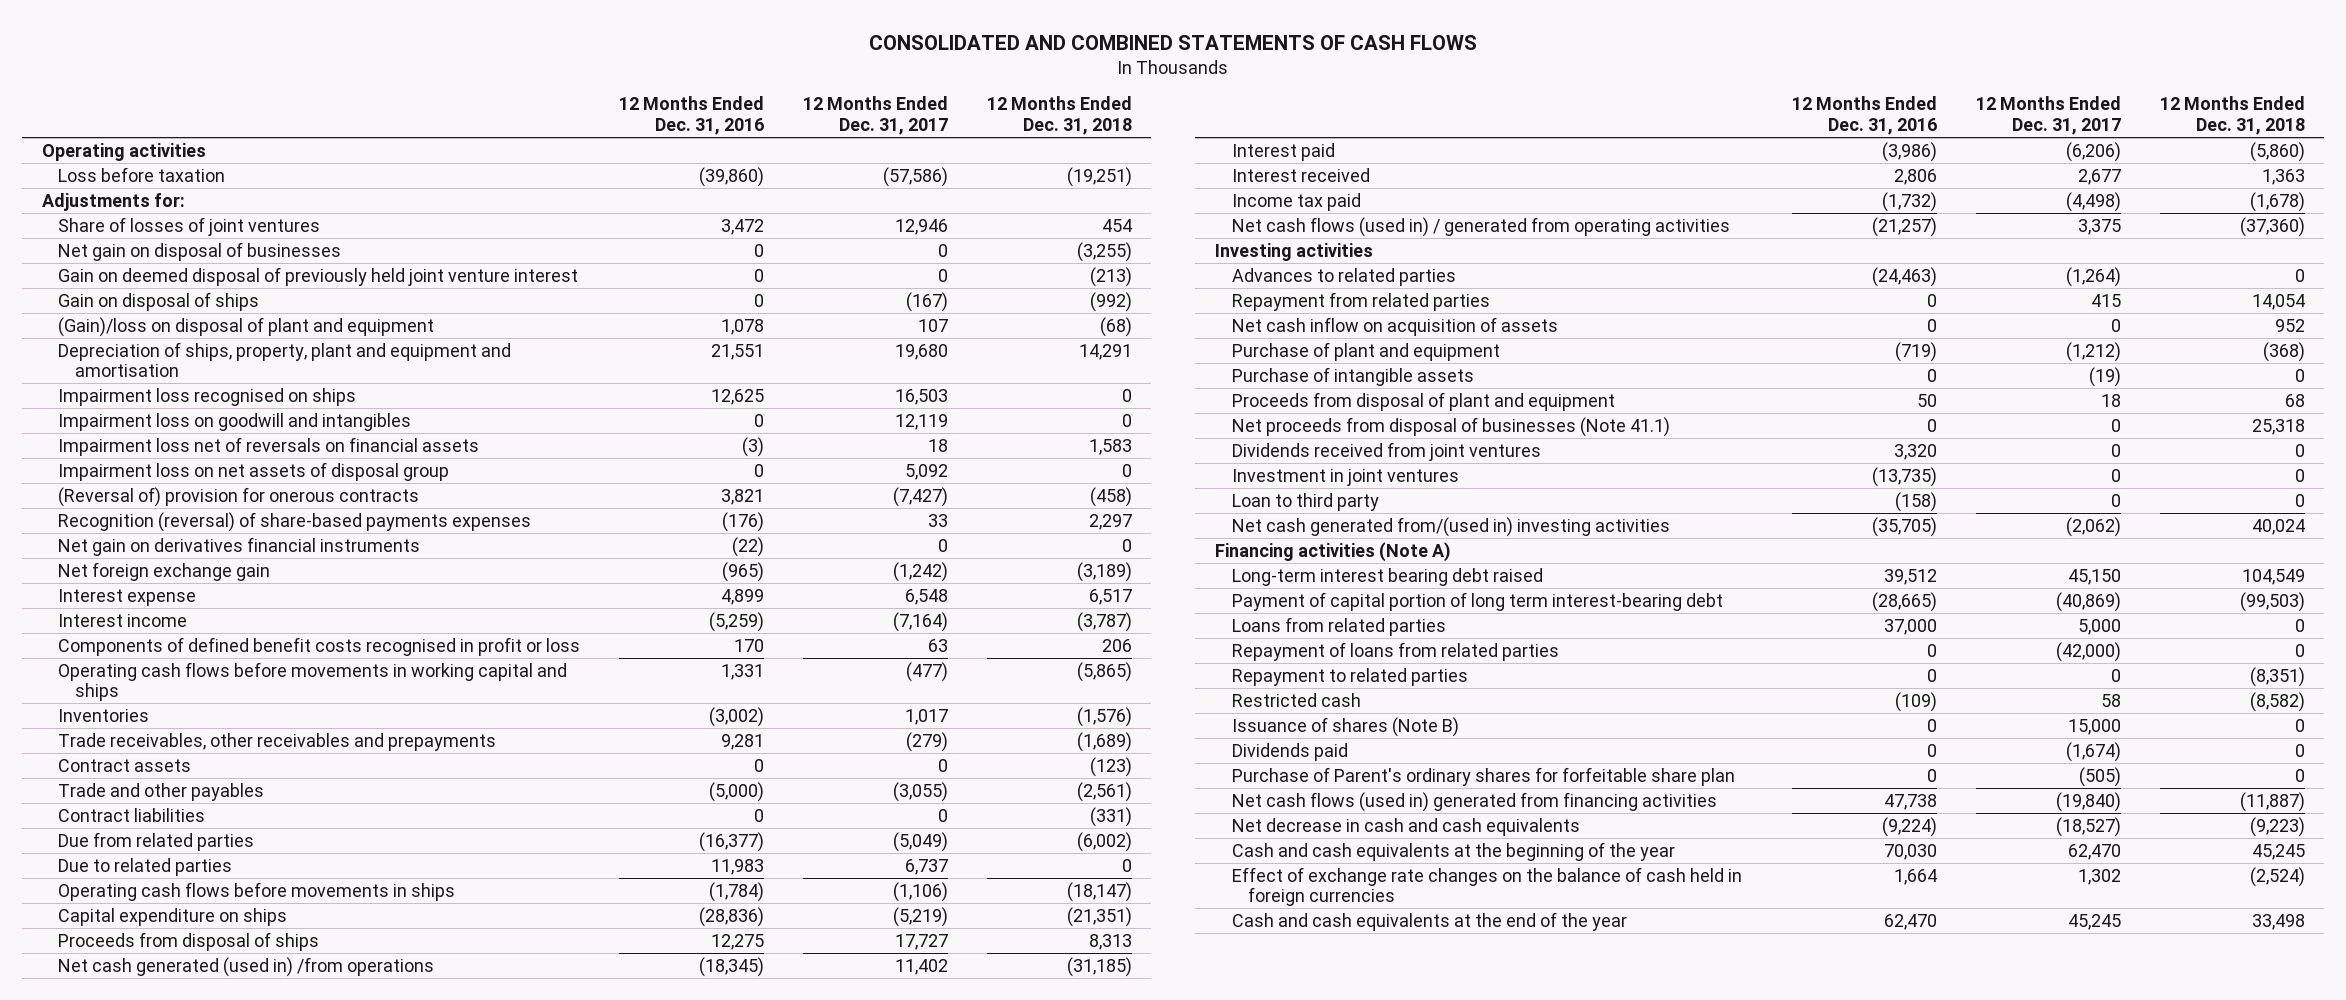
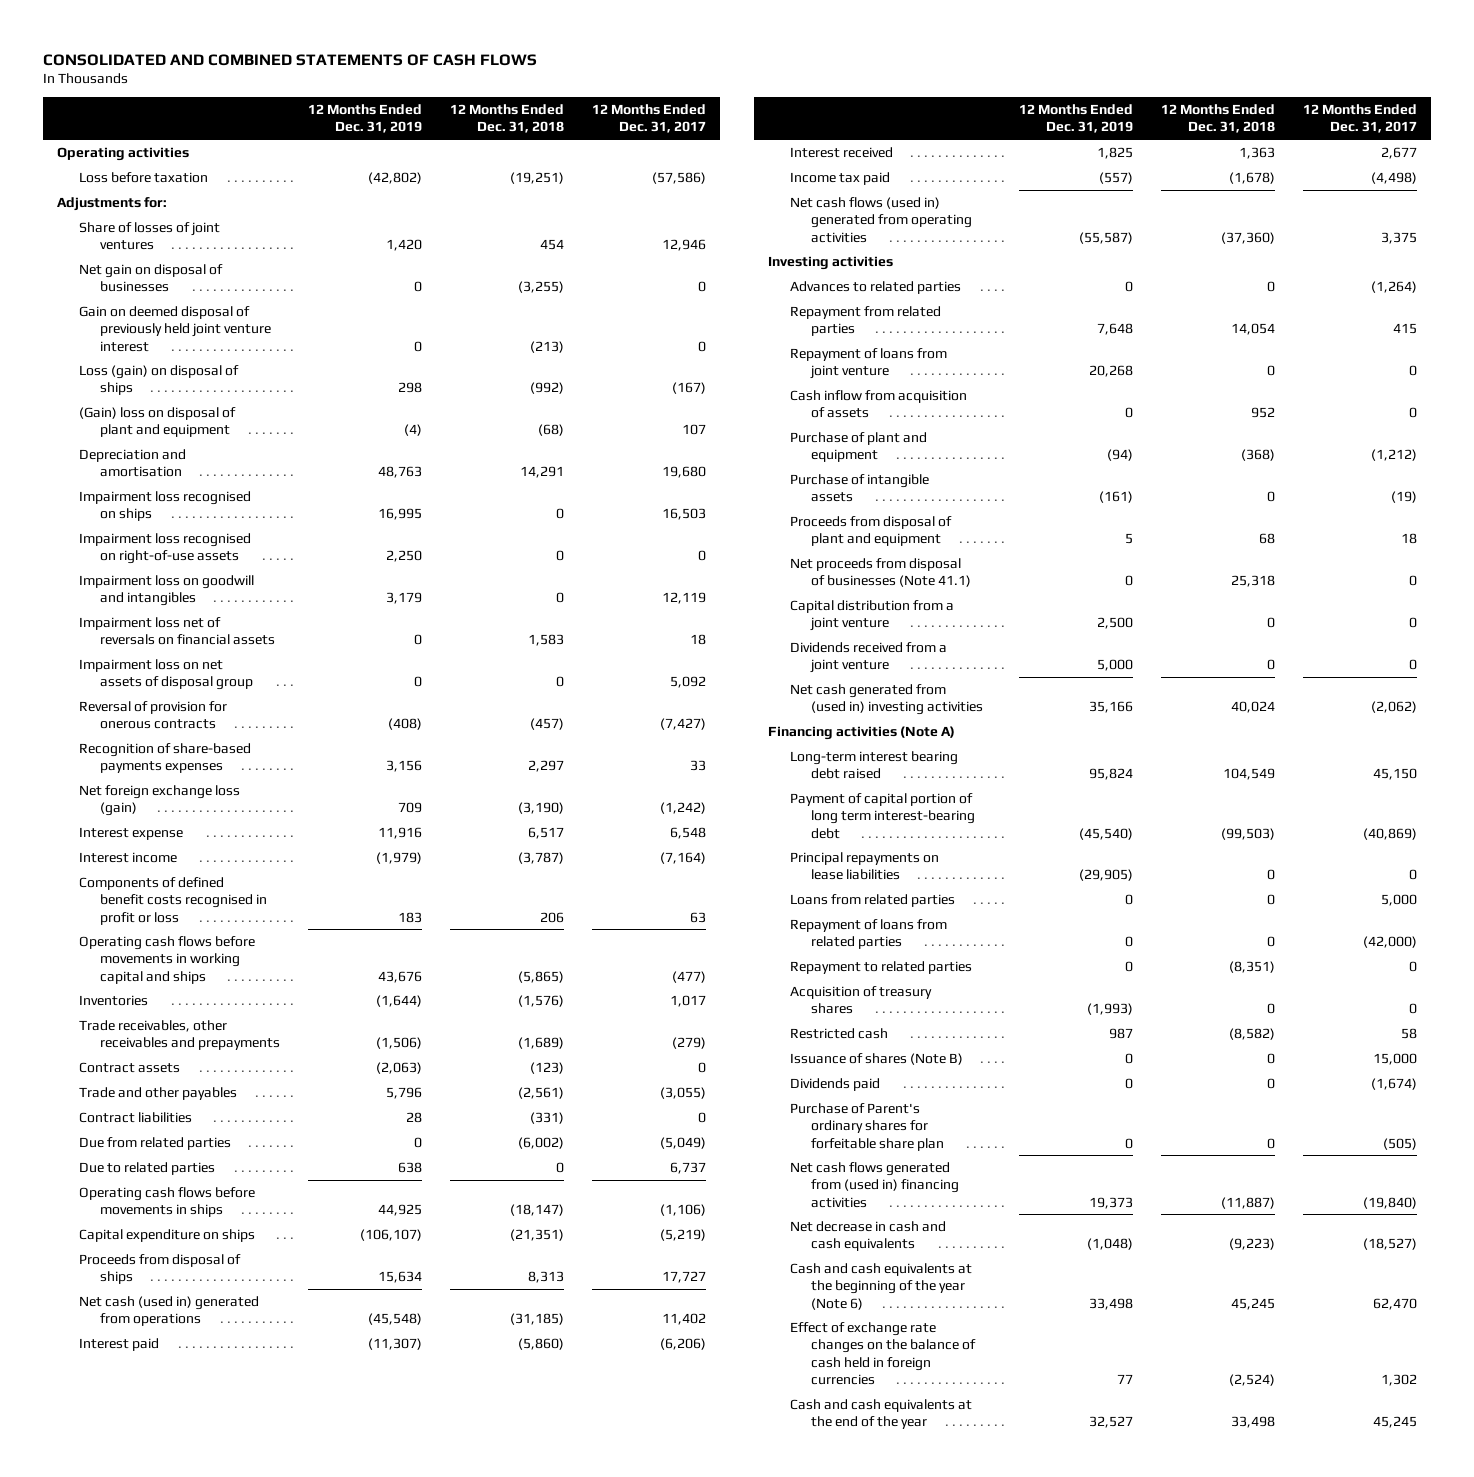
[618,96,764,135] 12 Months Ended Dec. 31, 2016 -> none
none -> [308,104,423,134] 12 Months Ended Dec. 31, 2019
[58,291,260,311] Gain on disposal of ships -> [78,364,239,396] Loss (gain) on disposal of ships
[58,316,435,337] (Gain)/loss on disposal of plant and equipment -> [78,406,236,438] (Gain) loss on disposal of plant and equipment
[58,341,512,378] Depreciation of ships, property, plant and equipment and amortisation -> [78,448,186,478] Depreciation and amortisation
none -> [78,532,251,565] Impairment loss recognised on right-of-use assets
[58,536,421,556] Net gain on derivatives financial instruments -> none
[58,486,420,507] (Reversal of) provision for onerous contracts -> [78,700,227,730] Reversal of provision for onerous contracts
[1089,486,1132,507] (458) -> [529,718,564,731] (457)
[58,511,532,532] Recognition (reversal) of share-based payments expenses -> [78,742,251,774] Recognition of share-based payments expenses
[58,561,271,581] Net foreign exchange gain -> [78,784,240,817] Net foreign exchange loss (gain)
[1076,561,1132,582] (3,189) -> [517,802,564,815] (3,190)
[58,956,435,977] Net cash generated (used in) /from operations -> [78,1295,259,1327] Net cash (used in) generated from operations
[1231,216,1730,237] Net cash flows (used in) / generated from operating activities -> [789,196,973,243] Net cash flows (used in) generated from operating activities
none -> [789,347,947,380] Repayment of loans from joint venture
[1231,316,1558,336] Net cash inflow on acquisition of assets -> [789,389,967,419] Cash inflow from acquisition of assets
[1231,468,1459,486] Investment in joint ventures -> none
[1231,492,1379,511] Loan to third party -> none
none -> [789,599,954,632] Capital distribution from a joint venture
[1231,441,1541,461] Dividends received from joint ventures -> [789,641,947,674] Dividends received from a joint venture
[1231,516,1670,537] Net cash generated from/(used in) investing activities -> [789,683,984,716] Net cash generated from (used in) investing activities
none -> [789,851,939,881] Principal repayments on lease liabilities
none -> [789,985,932,1015] Acquisition of treasury shares
[1231,791,1717,812] Net cash flows (used in) generated from financing activities -> [789,1161,960,1208] Net cash flows generated from (used in) financing activities
[1231,841,1675,861] Cash and cash equivalents at the beginning of the year -> [789,1262,972,1310] Cash and cash equivalents at the beginning of the year (Note 6)

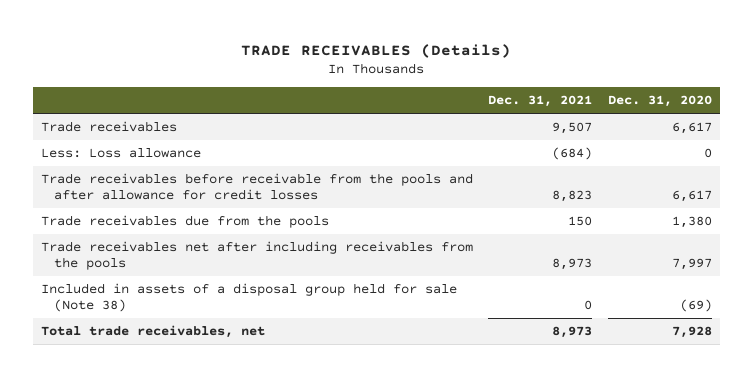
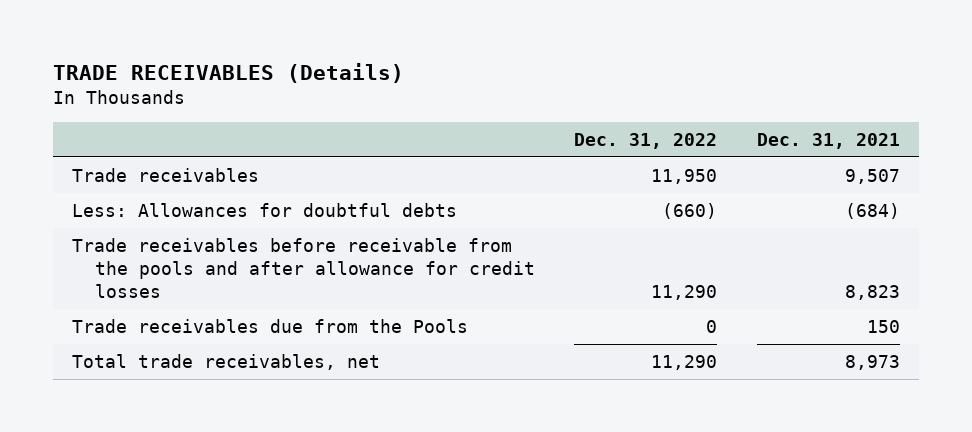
[607,95,712,108] Dec. 31, 2020 -> none
none -> [574,132,718,149] Dec. 31, 2022
[40,148,201,159] Less: Loss allowance -> [72,202,458,217] Less: Allowances for doubtful debts
[40,241,473,271] Trade receivables net after including receivables from the pools -> none
[40,283,457,313] Included in assets of a disposal group held for sale (Note 38) -> none
[40,215,329,229] Trade receivables due from the pools -> [72,318,469,333] Trade receivables due from the Pools

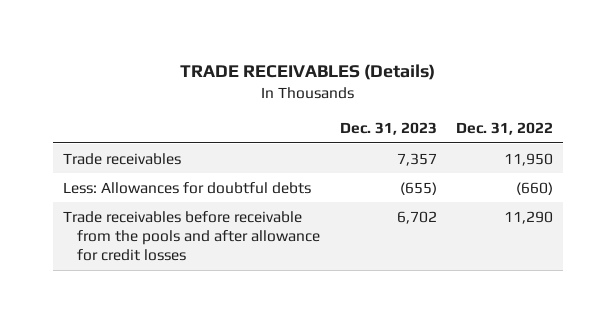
[756,132,900,149] Dec. 31, 2021 -> none
none -> [339,121,437,135] Dec. 31, 2023
[72,318,469,333] Trade receivables due from the Pools -> none
[72,353,381,370] Total trade receivables, net -> none

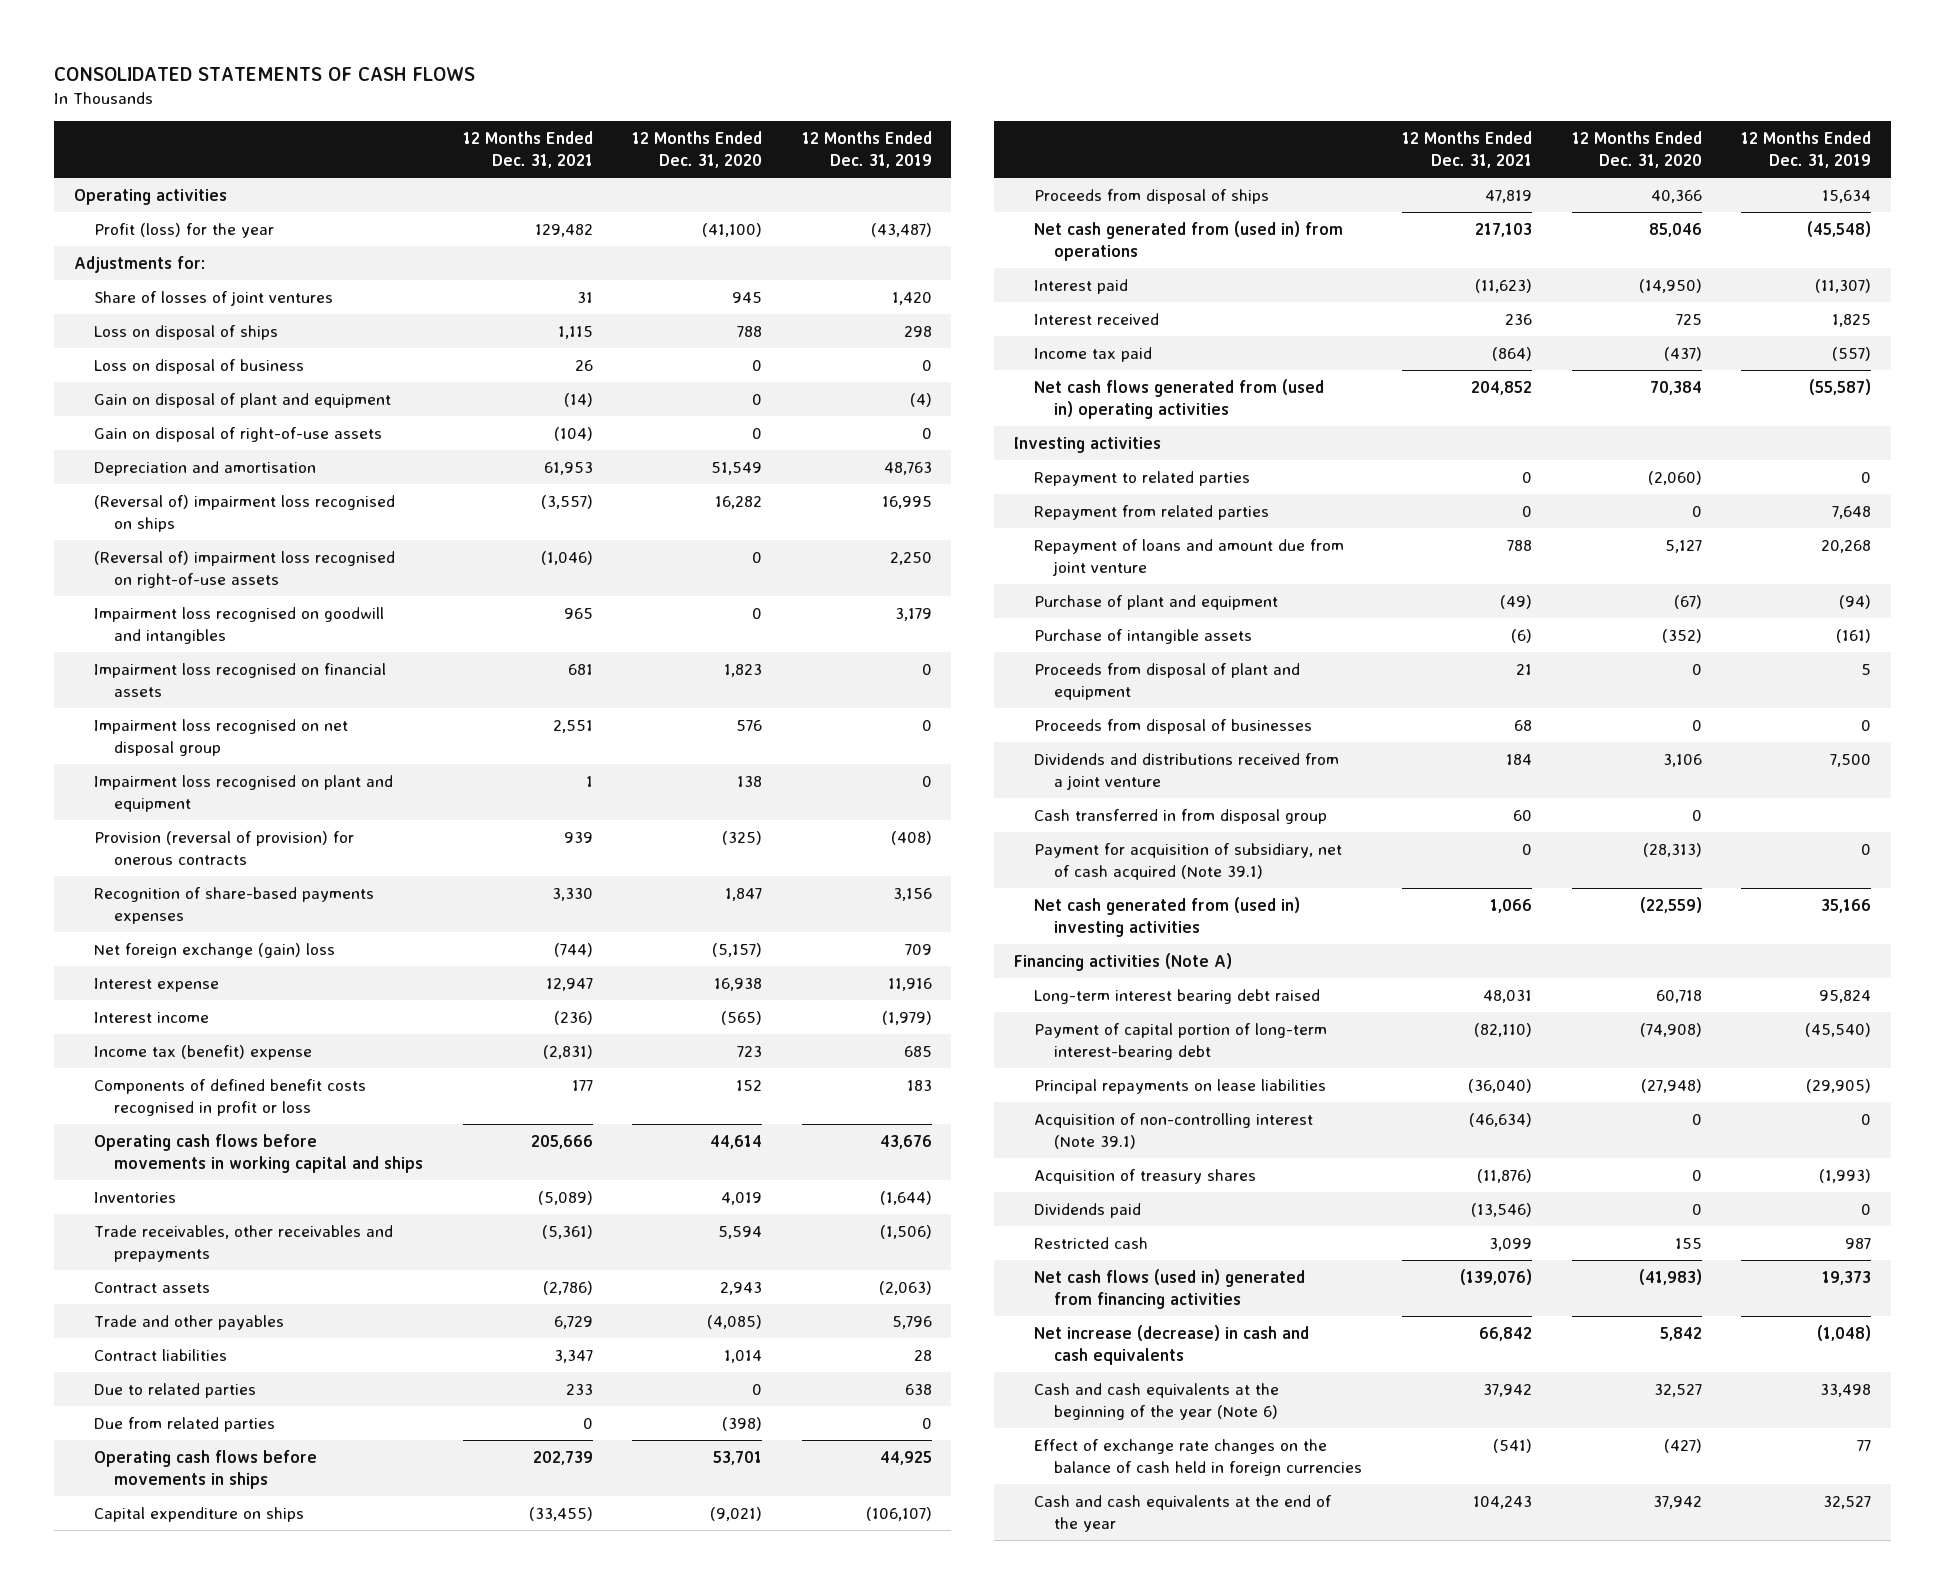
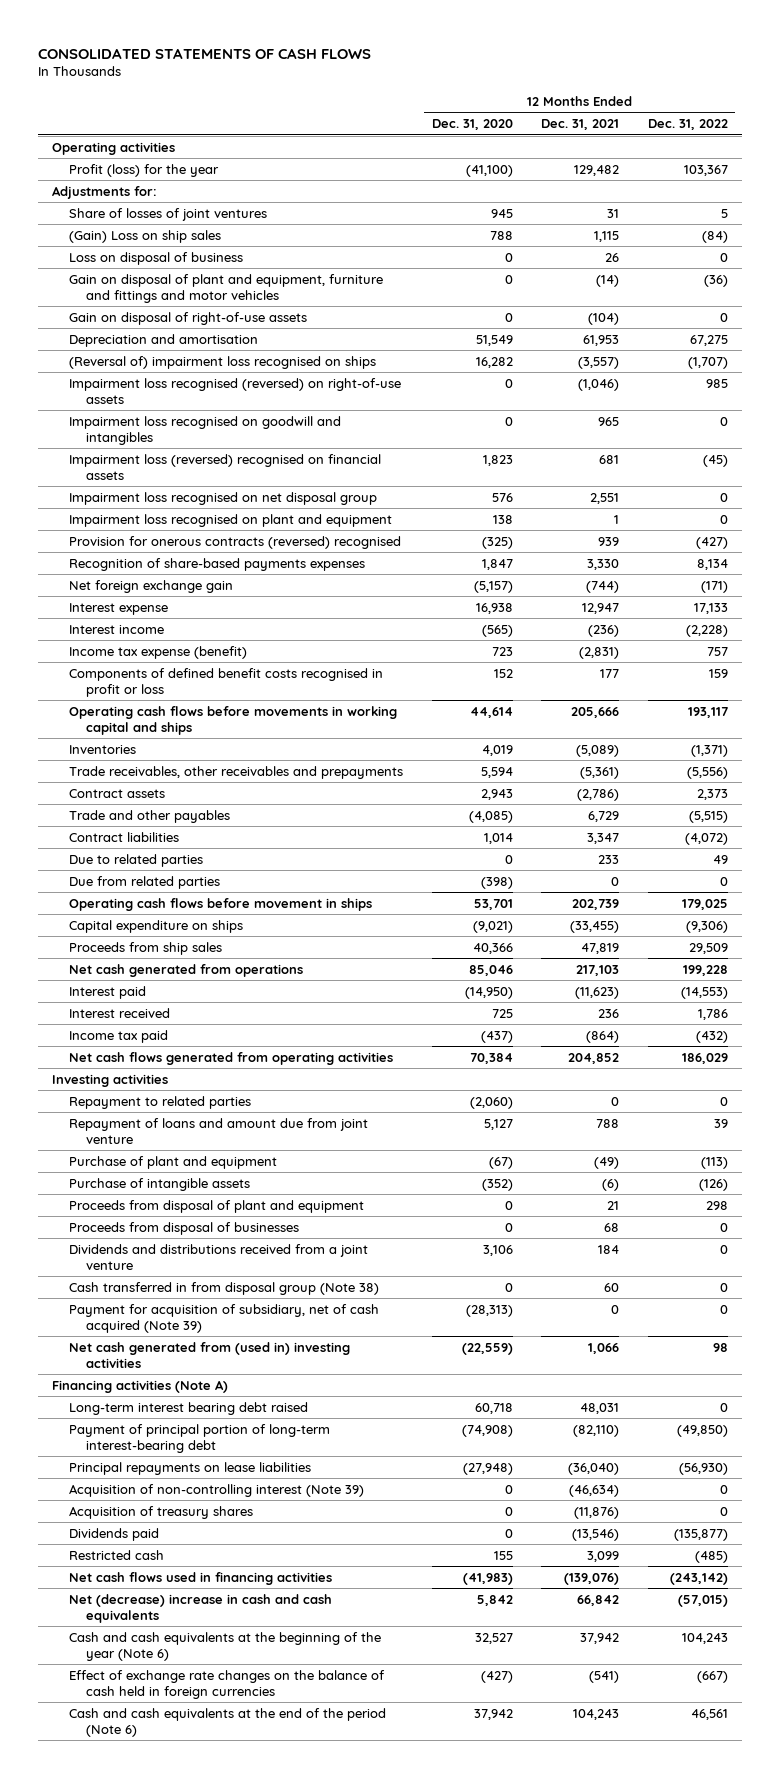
[801,131,932,169] 12 Months Ended Dec. 31, 2019 -> none
none -> [647,119,728,131] Dec. 31, 2022
[94,324,279,340] Loss on disposal of ships -> [69,229,222,243] (Gain) Loss on ship sales
[94,392,392,408] Gain on disposal of plant and equipment -> [69,273,384,303] Gain on disposal of plant and equipment, furniture and fittings and motor vehicles
[94,550,396,589] (Reversal of) impairment loss recognised on right-of-use assets -> [69,377,402,404] Impairment loss recognised (reversed) on right-of-use assets
[94,662,387,698] Impairment loss recognised on financial assets -> [69,453,382,480] Impairment loss (reversed) recognised on financial assets
[94,830,355,866] Provision (reversal of provision) for onerous contracts -> [69,535,402,549] Provision for onerous contracts (reversed) recognised
[94,942,336,958] Net foreign exchange (gain) loss -> [69,579,234,593] Net foreign exchange gain
[94,1044,313,1060] Income tax (benefit) expense -> [69,645,248,659] Income tax expense (benefit)
[94,1449,318,1490] Operating cash flows before movements in ships -> [69,897,373,911] Operating cash flows before movement in ships
[1033,188,1269,204] Proceeds from disposal of ships -> [69,941,223,955] Proceeds from ship sales
[1033,220,1343,262] Net cash generated from (used in) from operations -> [69,963,304,977] Net cash generated from operations
[1033,378,1324,420] Net cash flows generated from (used in) operating activities -> [69,1051,394,1065] Net cash flows generated from operating activities
[1033,504,1269,520] Repayment from related parties -> none
[1033,808,1327,824] Cash transferred in from disposal group -> [69,1281,380,1295] Cash transferred in from disposal group (Note 38)
[1033,842,1342,881] Payment for acquisition of subsidiary, net of cash acquired (Note 39.1) -> [69,1303,380,1333] Payment for acquisition of subsidiary, net of cash acquired (Note 39)
[1033,1022,1327,1061] Payment of capital portion of long-term interest-bearing debt -> [69,1423,331,1453] Payment of principal portion of long-term interest-bearing debt
[1033,1112,1313,1150] Acquisition of non-controlling interest (Note 39.1) -> [69,1483,365,1497] Acquisition of non-controlling interest (Note 39)
[1033,1268,1305,1310] Net cash flows (used in) generated from financing activities -> [69,1571,333,1585] Net cash flows used in financing activities
[1033,1324,1309,1366] Net increase (decrease) in cash and cash equivalents -> [69,1593,333,1623] Net (decrease) increase in cash and cash equivalents
[1033,1494,1332,1533] Cash and cash equivalents at the end of the year -> [69,1707,387,1737] Cash and cash equivalents at the end of the period (Note 6)

